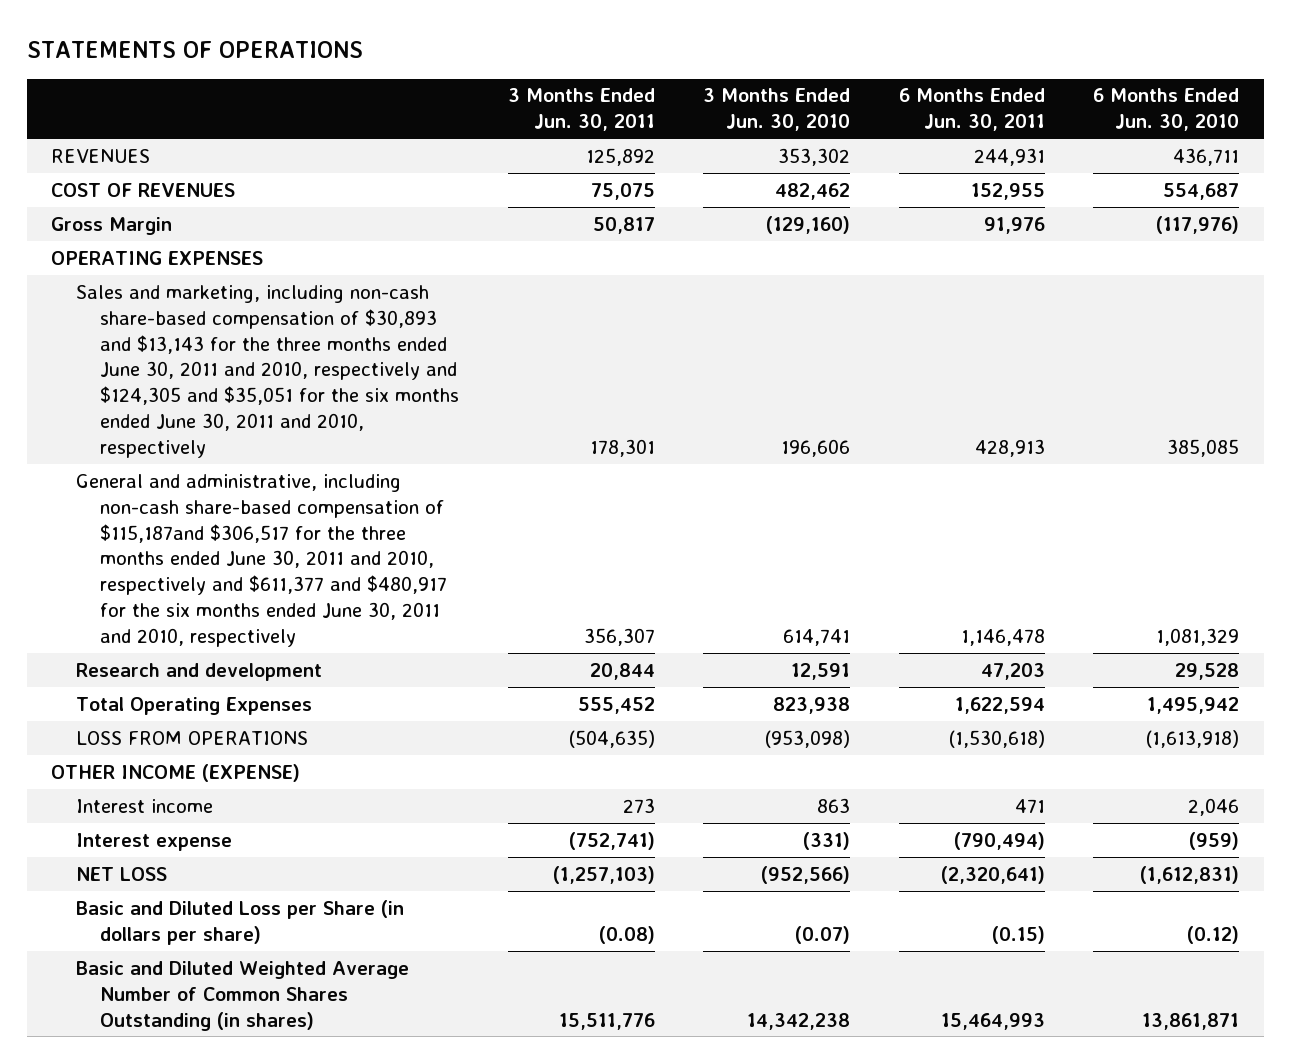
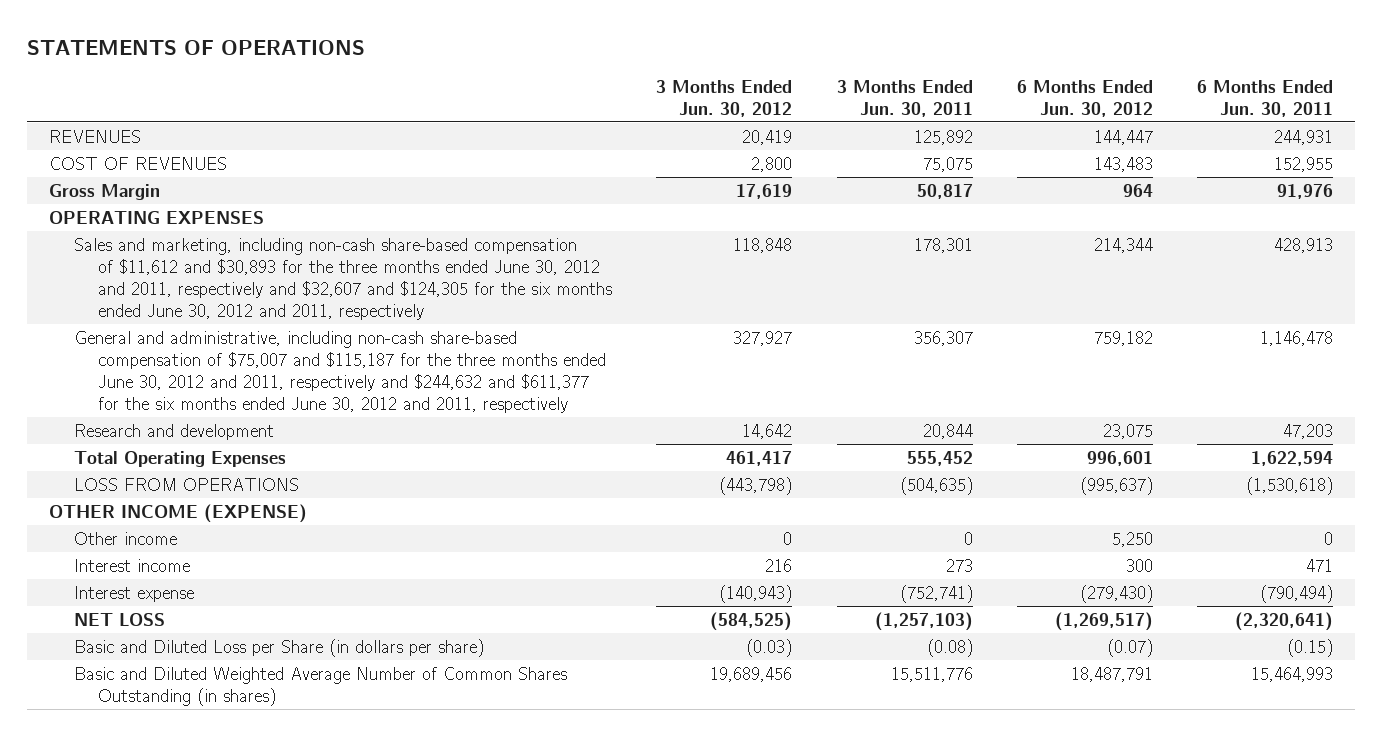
[703,88,851,132] 3 Months Ended Jun. 30, 2010 -> none
[1093,88,1240,132] 6 Months Ended Jun. 30, 2010 -> none
none -> [656,79,793,117] 3 Months Ended Jun. 30, 2012
none -> [1016,79,1153,117] 6 Months Ended Jun. 30, 2012
[75,284,460,459] Sales and marketing, including non-cash share-based compensation of $30,893 and $13,143 for the three months ended June 30, 2011 and 2010, respectively and $124,305 and $35,051 for the six months ended June 30, 2011 and 2010, respectively -> [73,237,613,320] Sales and marketing, including non-cash share-based compensation of $11,612 and $30,893 for the three months ended June 30, 2012 and 2011, respectively and $32,607 and $124,305 for the six months ended June 30, 2012 and 2011, respectively
[75,473,448,648] General and administrative, including non-cash share-based compensation of $115,187and $306,517 for the three months ended June 30, 2011 and 2010, respectively and $611,377 and $480,917 for the six months ended June 30, 2011 and 2010, respectively -> [73,330,607,413] General and administrative, including non-cash share-based compensation of $75,007 and $115,187 for the three months ended June 30, 2012 and 2011, respectively and $244,632 and $611,377 for the six months ended June 30, 2012 and 2011, respectively
none -> [73,531,177,545] Other income

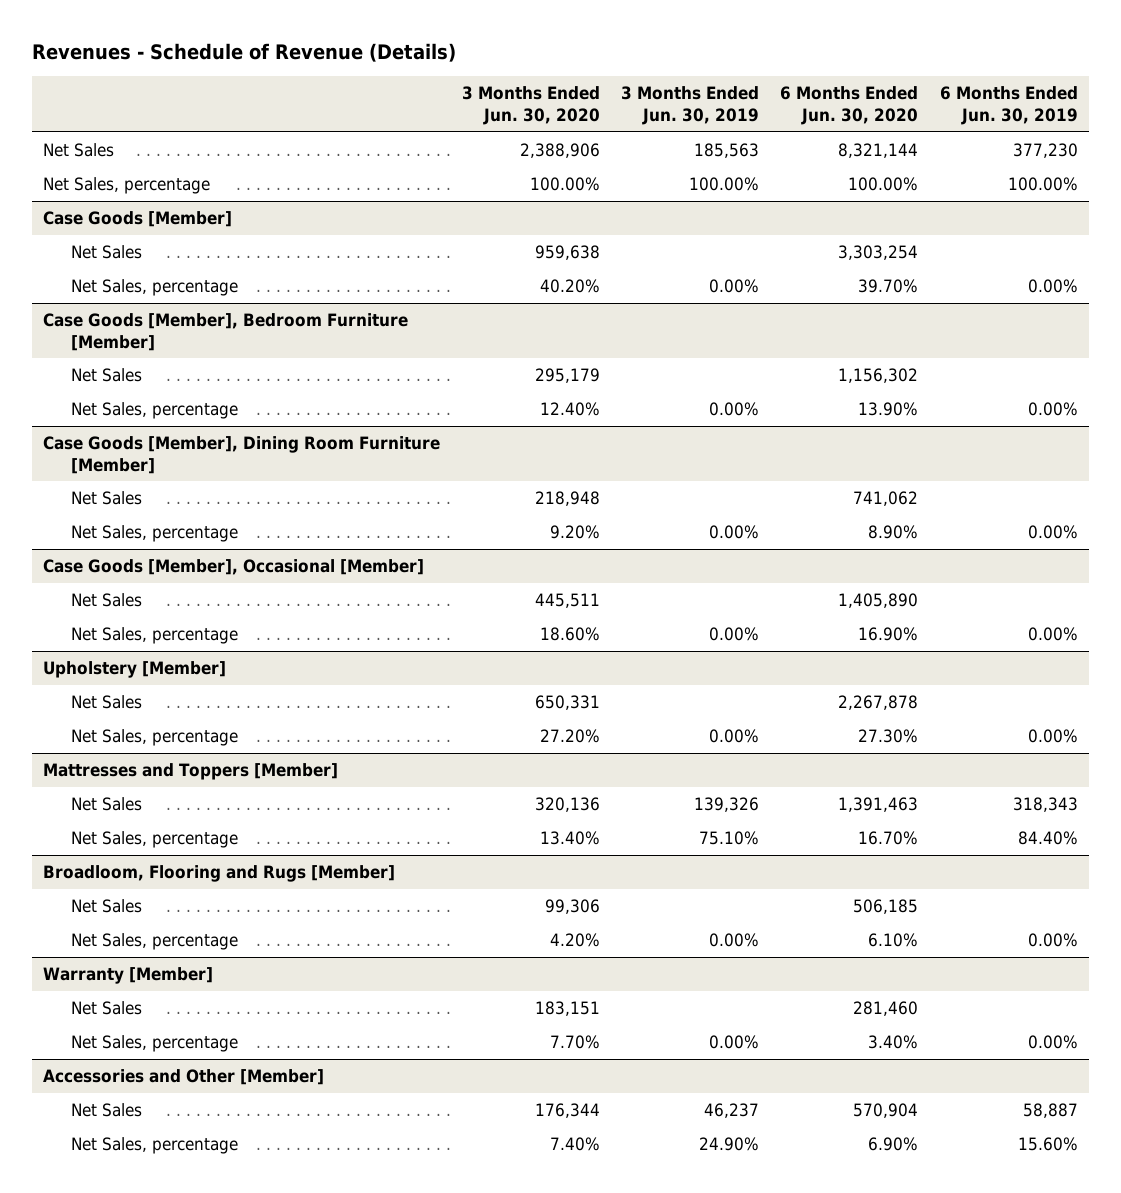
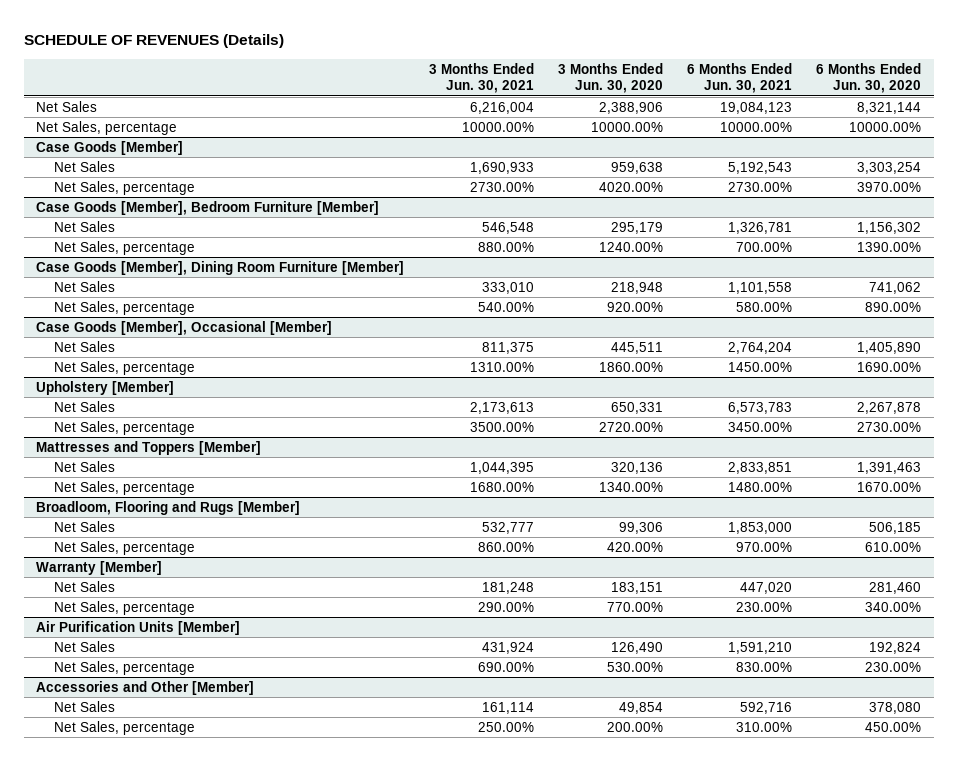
[32,43,457,63] Revenues - Schedule of Revenue (Details) -> [24,34,285,49] SCHEDULE OF REVENUES (Details)
[620,86,759,126] 3 Months Ended Jun. 30, 2019 -> none
[939,86,1078,126] 6 Months Ended Jun. 30, 2019 -> none
none -> [428,62,534,94] 3 Months Ended Jun. 30, 2021
none -> [687,62,793,94] 6 Months Ended Jun. 30, 2021
[529,177,600,192] 100.00% -> [590,121,663,132] 10000.00%
[848,177,919,192] 100.00% -> [849,121,922,132] 10000.00%
[539,279,600,294] 40.20% -> [598,181,663,192] 4020.00%
[858,279,919,294] 39.70% -> [857,181,922,192] 3970.00%
[539,402,600,417] 12.40% -> [598,241,663,252] 1240.00%
[858,402,919,417] 13.90% -> [857,241,922,252] 1390.00%
[549,525,600,540] 9.20% -> [606,301,663,312] 920.00%
[868,525,919,540] 8.90% -> [865,301,922,312] 890.00%
[539,627,600,642] 18.60% -> [598,361,663,372] 1860.00%
[858,627,919,642] 16.90% -> [857,361,922,372] 1690.00%
[539,729,600,744] 27.20% -> [598,421,663,432] 2720.00%
[858,729,919,744] 27.30% -> [857,421,922,432] 2730.00%
[539,831,600,846] 13.40% -> [598,481,663,492] 1340.00%
[858,831,919,846] 16.70% -> [857,481,922,492] 1670.00%
[549,933,600,948] 4.20% -> [606,541,663,552] 420.00%
[868,933,919,948] 6.10% -> [865,541,922,552] 610.00%
[549,1035,600,1050] 7.70% -> [606,601,663,612] 770.00%
[868,1035,919,1050] 3.40% -> [865,601,922,612] 340.00%
none -> [36,620,241,635] Air Purification Units [Member]
none -> [54,640,116,652] Net Sales
none -> [54,660,196,675] Net Sales, percentage
[534,1103,600,1119] 176,344 -> [618,701,663,714] 49,854
[853,1103,919,1119] 570,904 -> [869,701,922,714] 378,080
[549,1137,600,1152] 7.40% -> [606,721,663,732] 200.00%
[868,1137,919,1152] 6.90% -> [865,721,922,732] 450.00%

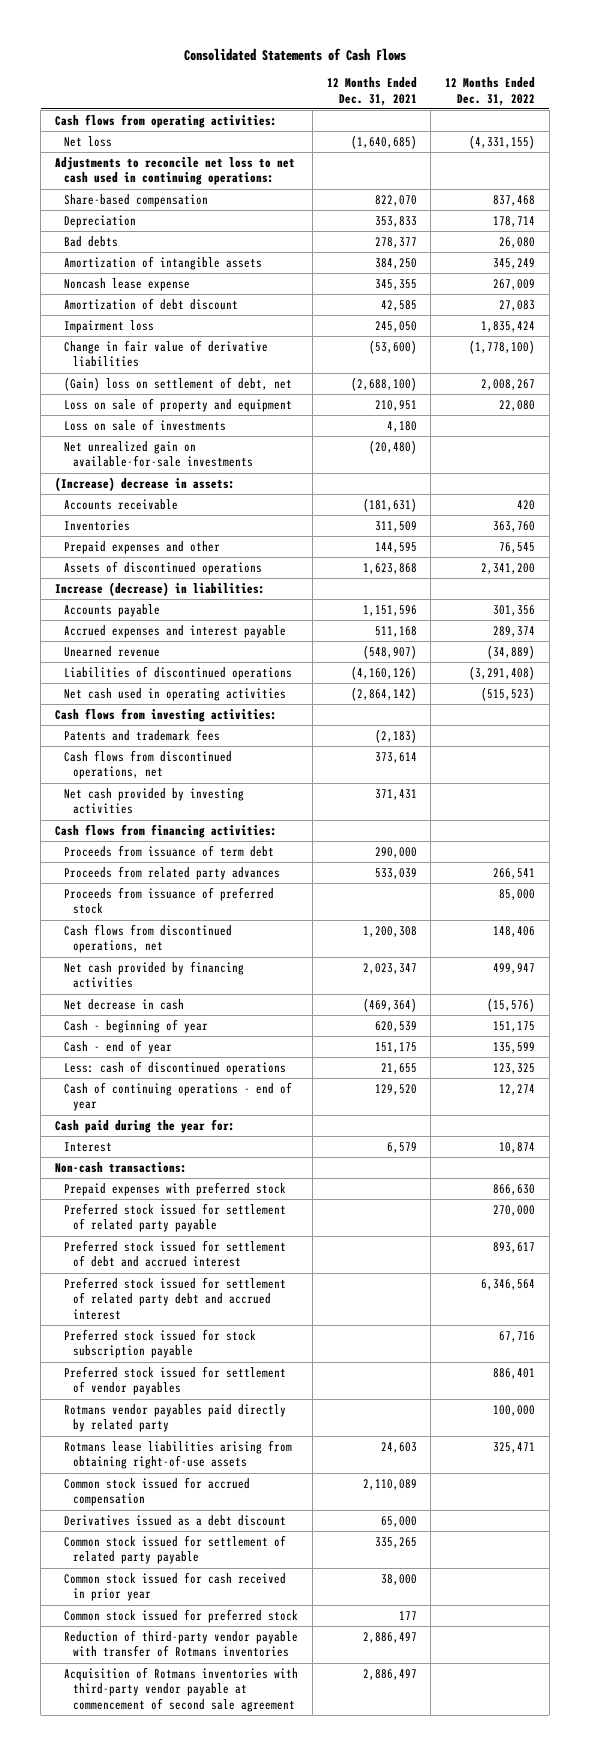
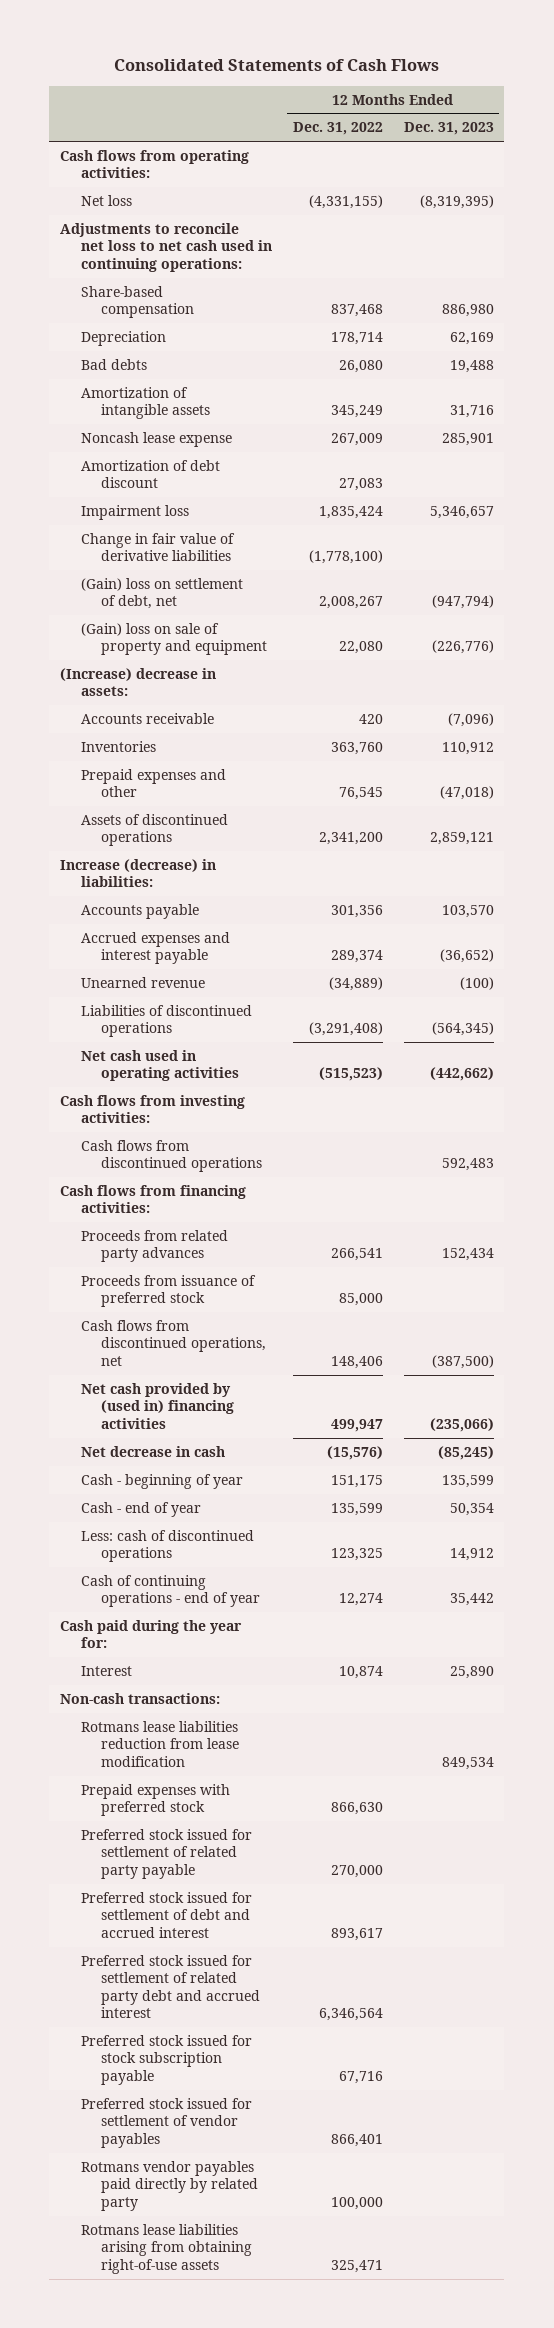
[326,77,417,106] 12 Months Ended Dec. 31, 2021 -> none
none -> [403,122,494,136] Dec. 31, 2023
[64,418,227,431] Loss on sale of investments -> none
[64,440,254,468] Net unrealized gain on available-for-sale investments -> none
[64,397,293,412] Loss on sale of property and equipment -> [80,622,268,656] (Gain) loss on sale of property and equipment
[64,728,221,741] Patents and trademark fees -> none
[64,787,245,815] Net cash provided by investing activities -> none
[64,749,233,780] Cash flows from discontinued operations, net -> [80,1139,263,1173] Cash flows from discontinued operations
[64,844,275,857] Proceeds from issuance of term debt -> none
[64,960,245,989] Net cash provided by financing activities -> [80,1382,235,1429] Net cash provided by (used in) financing activities
none -> [80,1720,240,1767] Rotmans lease liabilities reduction from lease modification
[492,1367,535,1379] 886,401 -> [330,2133,383,2147] 866,401
[64,1476,251,1507] Common stock issued for accrued compensation -> none
[64,1514,287,1526] Derivatives issued as a debt discount -> none
[64,1534,287,1565] Common stock issued for settlement of related party payable -> none
[64,1571,287,1602] Common stock issued for cash received in prior year -> none
[64,1608,299,1623] Common stock issued for preferred stock -> none
[64,1629,299,1658] Reduction of third-party vendor payable with transfer of Rotmans inventories -> none
[64,1666,299,1712] Acquisition of Rotmans inventories with third-party vendor payable at commencement of second sale agreement -> none

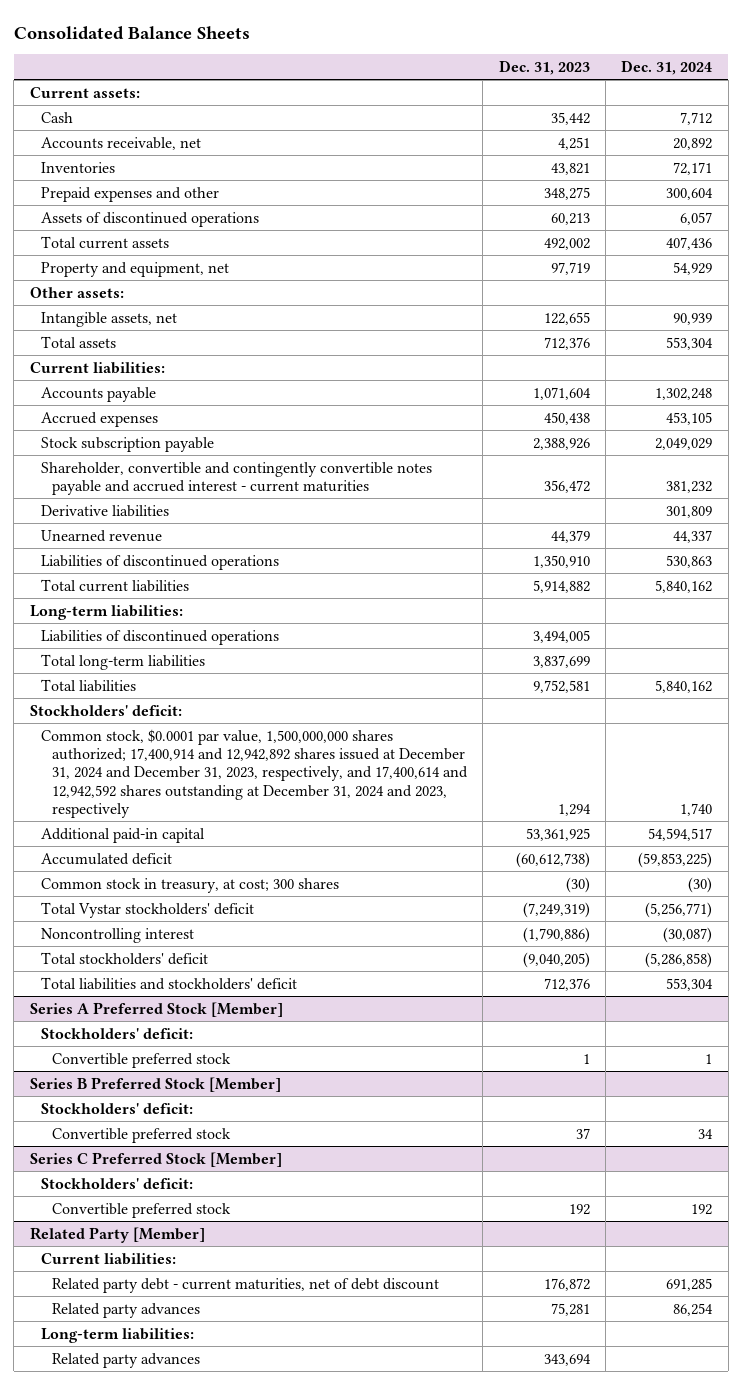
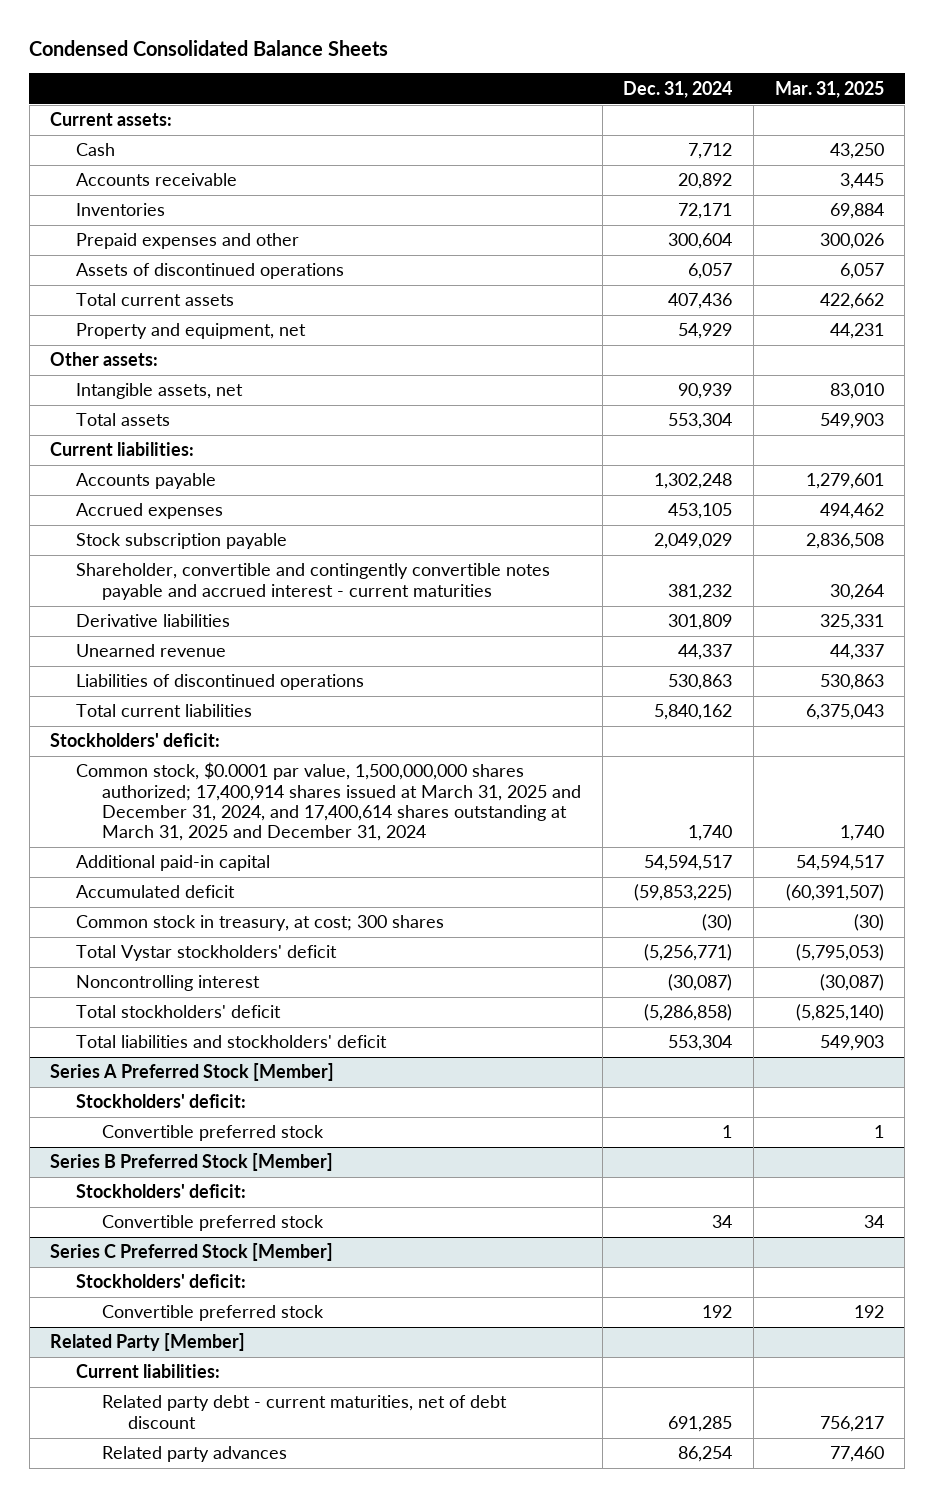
[13,25,250,40] Consolidated Balance Sheets -> [29,40,389,57] Condensed Consolidated Balance Sheets
[498,60,590,76] Dec. 31, 2023 -> none
none -> [774,80,884,98] Mar. 31, 2025
[40,136,201,150] Accounts receivable, net -> [76,173,238,187] Accounts receivable
[29,604,183,620] Long-term liabilities: -> none
[40,629,279,645] Liabilities of discontinued operations -> none
[40,653,205,670] Total long-term liabilities -> none
[40,678,136,692] Total liabilities -> none
[40,728,469,818] Common stock, $0.0001 par value, 1,500,000,000 shares authorized; 17,400,914 and 12,942,892 shares issued at December 31, 2024 and December 31, 2023, respectively, and 17,400,614 and 12,942,592 shares outstanding at December 31, 2024 and 2023, respectively -> [76,762,581,842] Common stock, $0.0001 par value, 1,500,000,000 shares authorized; 17,400,914 shares issued at March 31, 2025 and December 31, 2024, and 17,400,614 shares outstanding at March 31, 2025 and December 31, 2024
[40,1327,194,1343] Long-term liabilities: -> none
[52,1352,201,1368] Related party advances -> none

